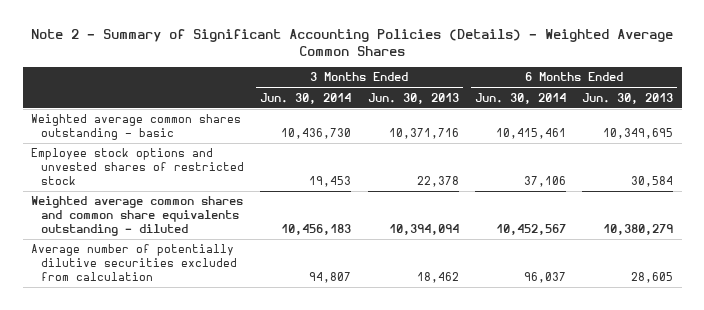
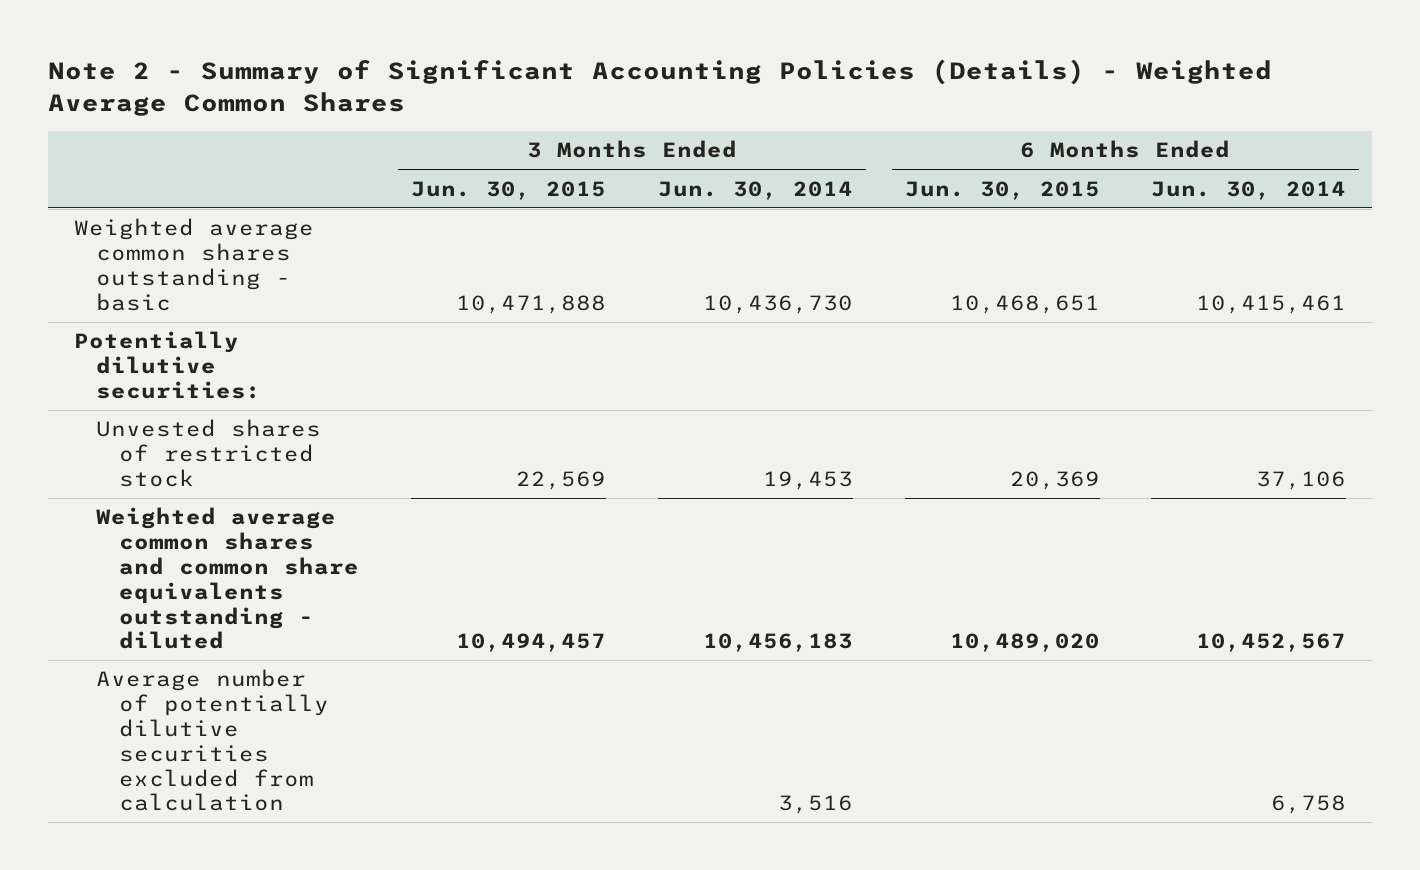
[367,92,459,104] Jun. 30, 2013 -> none
[582,92,674,104] Jun. 30, 2013 -> none
none -> [410,180,606,200] Jun. 30, 2015
none -> [904,180,1100,200] Jun. 30, 2015
none -> [73,331,262,399] Potentially dilutive securities:
[30,148,244,185] Employee stock options and unvested shares of restricted stock -> [96,419,322,487] Unvested shares of restricted stock
[309,271,352,283] 94,807 -> [777,795,853,815] 3,516
[523,271,566,283] 96,037 -> [1271,795,1347,815] 6,758

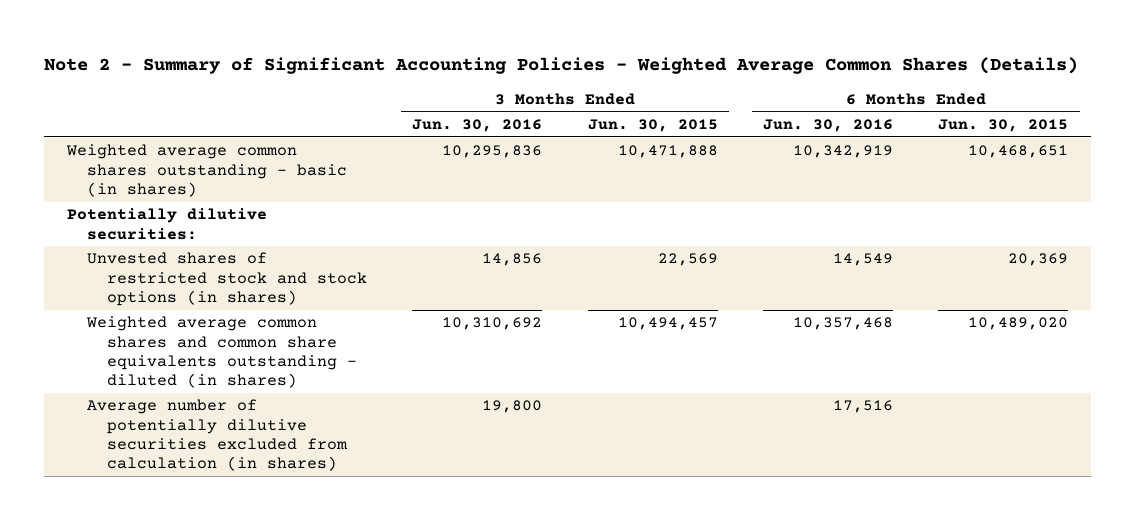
[47,59,1272,116] Note 2 - Summary of Significant Accounting Policies (Details) - Weighted Average Common Shares -> [44,57,1079,75] Note 2 - Summary of Significant Accounting Policies - Weighted Average Common Shares (Details)
[657,180,853,200] Jun. 30, 2014 -> none
[1151,180,1347,200] Jun. 30, 2014 -> none
none -> [412,119,543,133] Jun. 30, 2016
none -> [762,119,893,133] Jun. 30, 2016
[73,218,314,311] Weighted average common shares outstanding - basic -> [65,144,348,197] Weighted average common shares outstanding - basic (in shares)
[96,419,322,487] Unvested shares of restricted stock -> [87,252,368,306] Unvested shares of restricted stock and stock options (in shares)
[96,507,360,650] Weighted average common shares and common share equivalents outstanding - diluted -> [86,316,358,389] Weighted average common shares and common share equivalents outstanding - diluted (in shares)
[96,669,330,812] Average number of potentially dilutive securities excluded from calculation -> [87,399,349,472] Average number of potentially dilutive securities excluded from calculation (in shares)

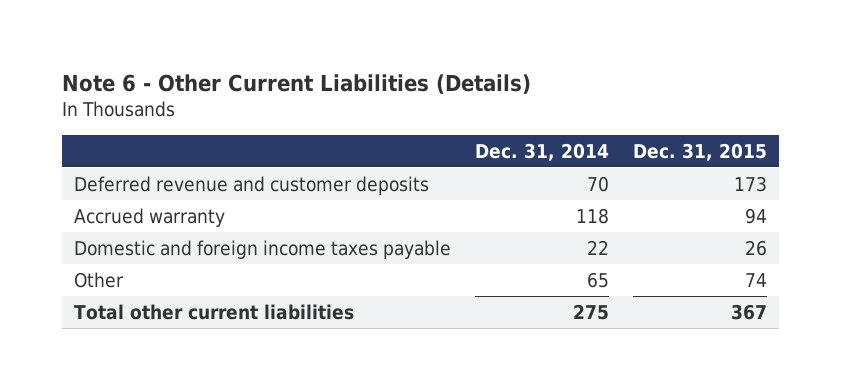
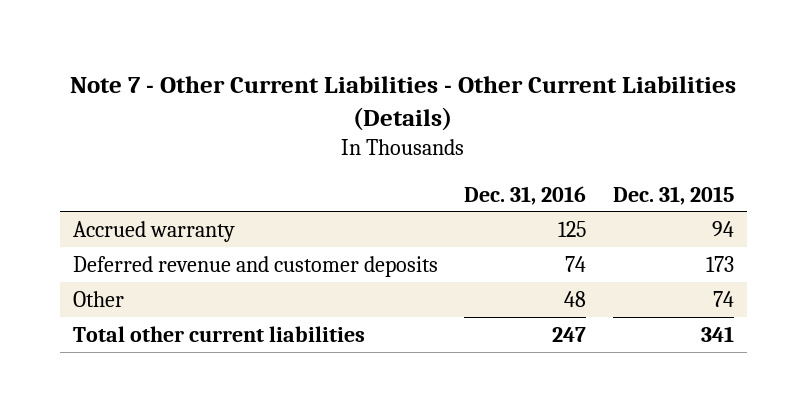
[61,74,531,95] Note 6 - Other Current Liabilities (Details) -> [70,75,737,132] Note 7 - Other Current Liabilities - Other Current Liabilities (Details)
[474,142,609,161] Dec. 31, 2014 -> none
none -> [464,185,587,205] Dec. 31, 2016
[73,239,451,259] Domestic and foreign income taxes payable -> none
[73,175,429,195] Deferred revenue and customer deposits -> [72,255,438,277] Deferred revenue and customer deposits
[730,303,767,320] 367 -> [701,325,735,342] 341

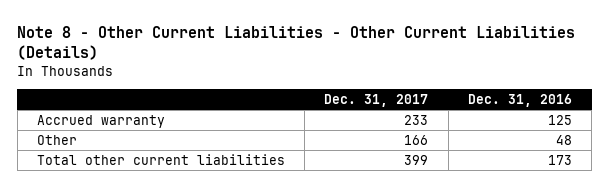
[70,75,737,132] Note 7 - Other Current Liabilities - Other Current Liabilities (Details) -> [17,25,576,61] Note 8 - Other Current Liabilities - Other Current Liabilities (Details)
[613,185,735,205] Dec. 31, 2015 -> none
none -> [324,93,429,107] Dec. 31, 2017
[72,255,438,277] Deferred revenue and customer deposits -> none
[552,326,587,342] 247 -> [547,154,572,165] 173

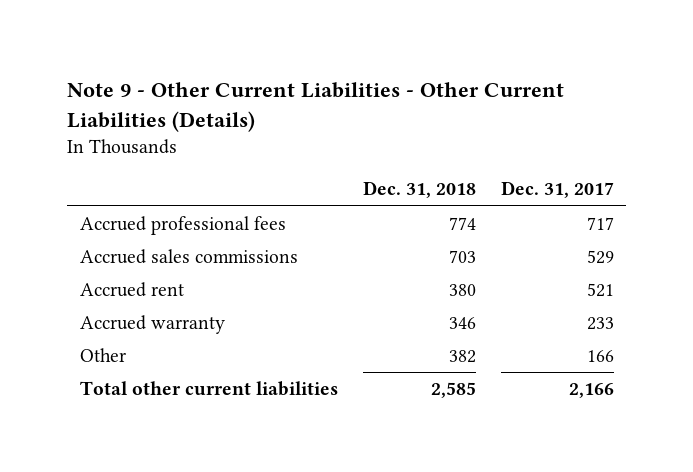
[17,25,576,61] Note 8 - Other Current Liabilities - Other Current Liabilities (Details) -> [67,82,565,133] Note 9 - Other Current Liabilities - Other Current Liabilities (Details)
[467,93,572,107] Dec. 31, 2016 -> none
none -> [362,181,476,199] Dec. 31, 2018
none -> [79,215,286,235] Accrued professional fees
none -> [79,248,298,264] Accrued sales commissions
none -> [79,281,184,297] Accrued rent
[404,154,429,165] 399 -> [568,382,614,398] 2,166

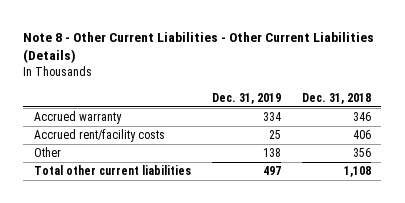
[67,82,565,133] Note 9 - Other Current Liabilities - Other Current Liabilities (Details) -> [23,31,375,64] Note 8 - Other Current Liabilities - Other Current Liabilities (Details)
[500,181,614,199] Dec. 31, 2017 -> none
none -> [211,92,281,104] Dec. 31, 2019
[79,215,286,235] Accrued professional fees -> none
[79,248,298,264] Accrued sales commissions -> none
[79,281,184,297] Accrued rent -> none
none -> [33,129,165,143] Accrued rent/facility costs
[448,349,476,363] 382 -> [352,148,371,158] 356
[430,381,476,398] 2,585 -> [343,166,371,178] 1,108

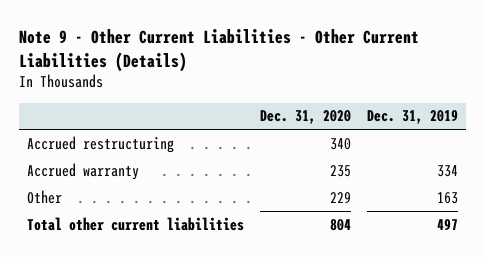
[23,31,375,64] Note 8 - Other Current Liabilities - Other Current Liabilities (Details) -> [18,28,419,72] Note 9 - Other Current Liabilities - Other Current Liabilities (Details)
[301,92,371,104] Dec. 31, 2018 -> none
none -> [259,110,351,125] Dec. 31, 2020
none -> [26,135,174,153] Accrued restructuring
[33,129,165,143] Accrued rent/facility costs -> none
[262,148,281,158] 138 -> [436,191,458,204] 163

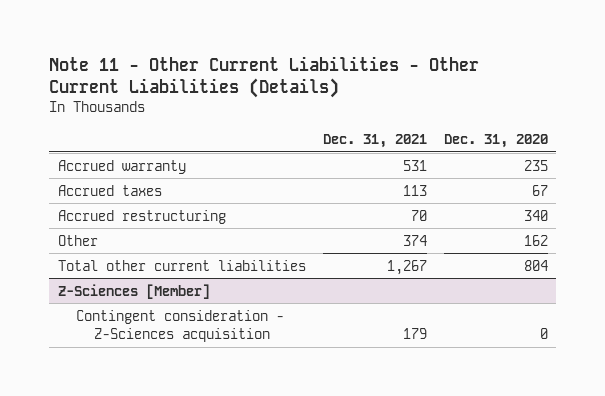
[18,28,419,72] Note 9 - Other Current Liabilities - Other Current Liabilities (Details) -> [49,56,480,99] Note 11 - Other Current Liabilities - Other Current Liabilities (Details)
[366,110,458,125] Dec. 31, 2019 -> none
none -> [322,134,427,149] Dec. 31, 2021
none -> [57,184,162,196] Accrued taxes
[26,135,174,153] Accrued restructuring -> [57,209,226,224] Accrued restructuring
[329,191,351,203] 229 -> [523,234,548,246] 162
none -> [57,283,210,299] Z-Sciences [Member]
none -> [75,309,284,342] Contingent consideration - Z-Sciences acquisition

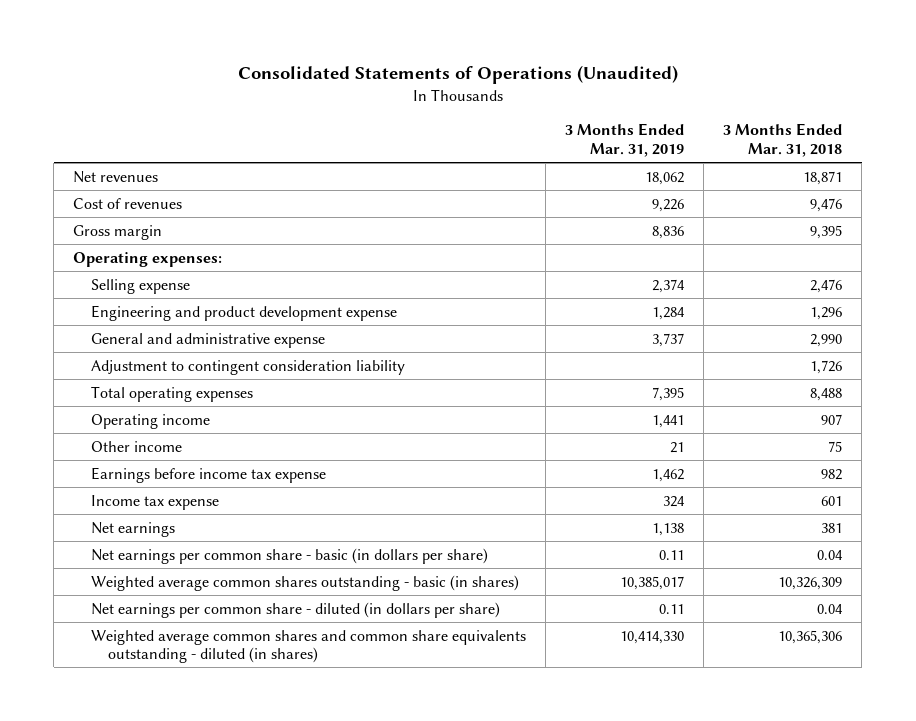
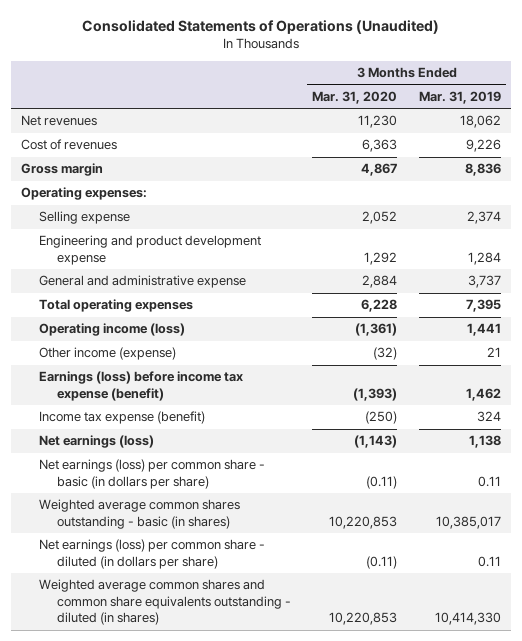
[723,123,843,157] 3 Months Ended Mar. 31, 2018 -> none
none -> [312,91,398,105] Mar. 31, 2020
[90,359,405,375] Adjustment to contingent consideration liability -> none
[90,413,210,429] Operating income -> [39,323,186,337] Operating income (loss)
[90,440,182,452] Other income -> [39,347,177,361] Other income (expense)
[90,466,326,483] Earnings before income tax expense -> [39,371,244,401] Earnings (loss) before income tax expense (benefit)
[90,494,219,510] Income tax expense -> [39,411,206,425] Income tax expense (benefit)
[90,521,175,537] Net earnings -> [39,435,155,449] Net earnings (loss)
[90,547,488,564] Net earnings per common share - basic (in dollars per share) -> [39,459,266,489] Net earnings (loss) per common share - basic (in dollars per share)
[90,601,500,618] Net earnings per common share - diluted (in dollars per share) -> [39,539,266,569] Net earnings (loss) per common share - diluted (in dollars per share)

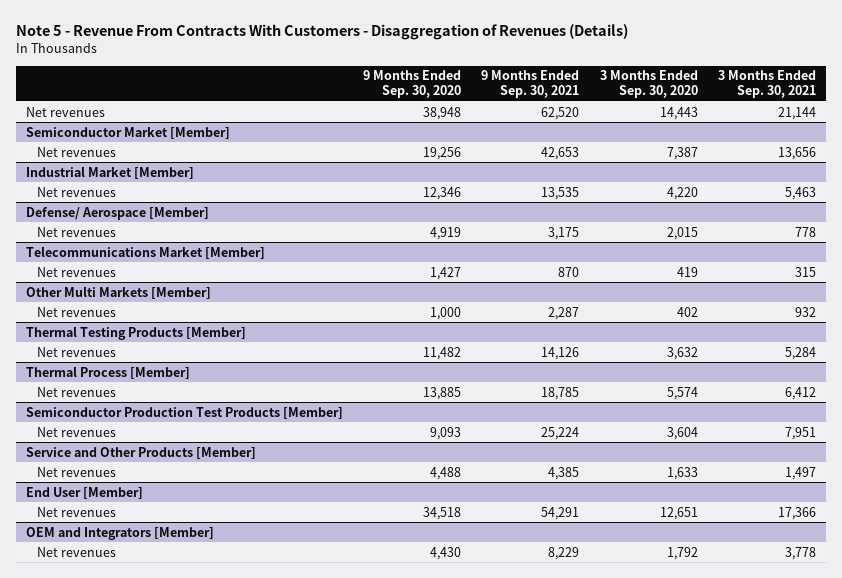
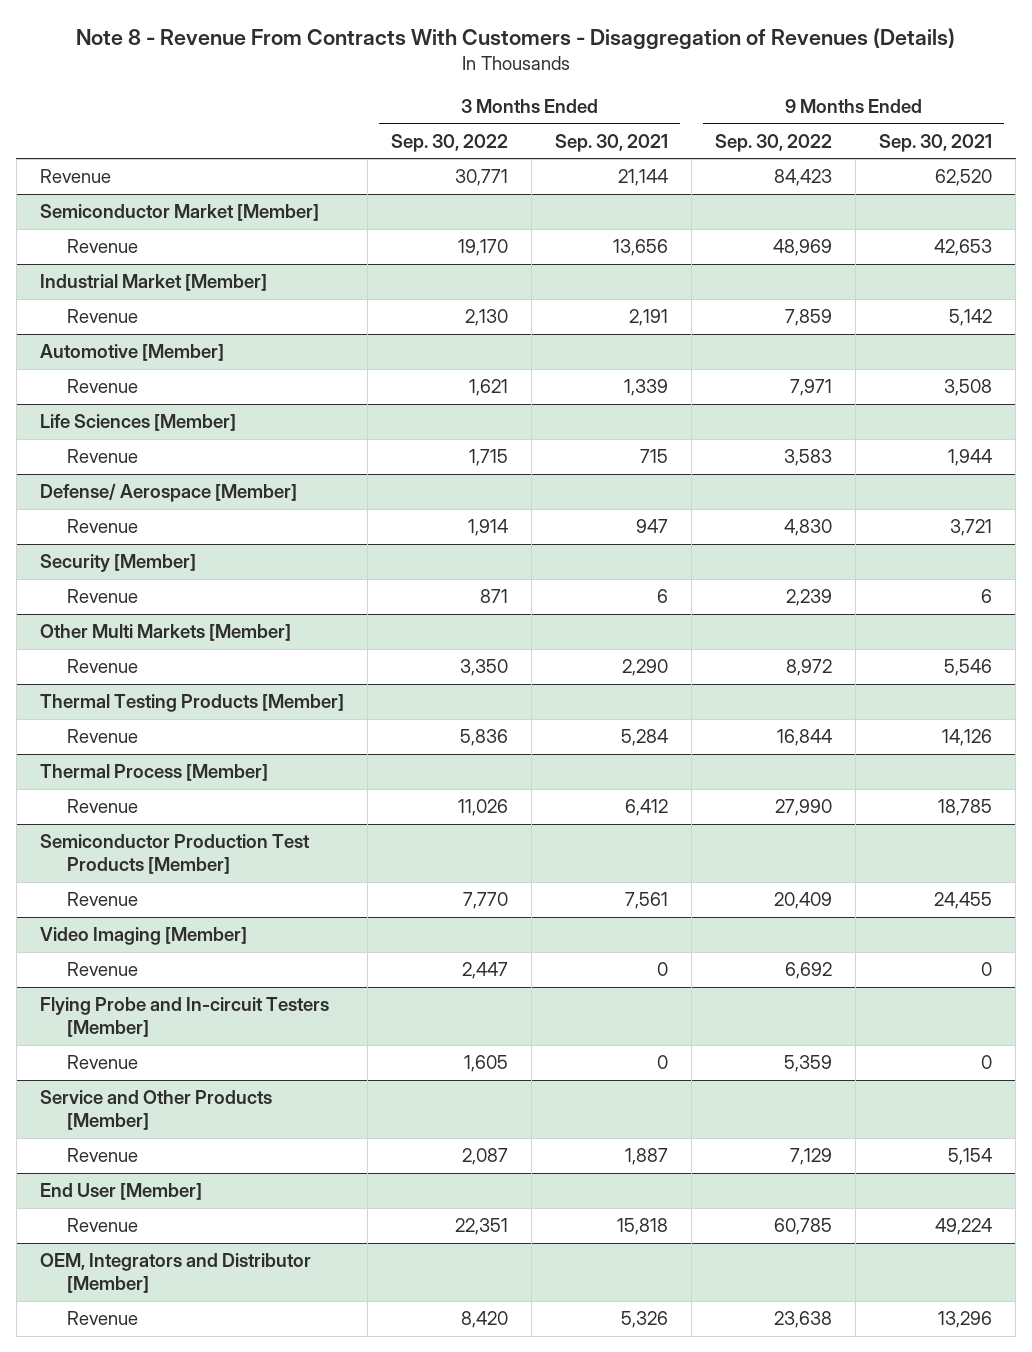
[16,23,629,40] Note 5 - Revenue From Contracts With Customers - Disaggregation of Revenues (Details) -> [76,28,956,51] Note 8 - Revenue From Contracts With Customers - Disaggregation of Revenues (Details)
[363,70,462,99] 9 Months Ended Sep. 30, 2020 -> none
[599,70,698,99] 3 Months Ended Sep. 30, 2020 -> none
none -> [390,133,508,152] Sep. 30, 2022
none -> [715,133,833,152] Sep. 30, 2022
[26,106,106,117] Net revenues -> [39,169,111,184] Revenue
[36,146,116,157] Net revenues -> [66,239,138,254] Revenue
[36,186,116,197] Net revenues -> none
none -> [66,309,138,324] Revenue
none -> [39,344,224,362] Automotive [Member]
none -> [66,379,138,394] Revenue
none -> [39,414,236,432] Life Sciences [Member]
none -> [66,449,138,464] Revenue
[36,226,116,237] Net revenues -> none
[26,245,266,259] Telecommunications Market [Member] -> none
[36,266,116,277] Net revenues -> none
none -> [66,519,138,534] Revenue
none -> [39,554,196,573] Security [Member]
none -> [66,589,138,604] Revenue
[36,306,116,317] Net revenues -> none
none -> [66,659,138,674] Revenue
[36,346,116,357] Net revenues -> [66,729,138,744] Revenue
[36,386,116,397] Net revenues -> [66,799,138,814] Revenue
[36,426,116,437] Net revenues -> none
none -> [66,892,138,907] Revenue
none -> [39,927,247,946] Video Imaging [Member]
none -> [66,962,138,977] Revenue
none -> [39,997,329,1038] Flying Probe and In-circuit Testers [Member]
none -> [66,1055,138,1070] Revenue
[36,466,116,477] Net revenues -> none
none -> [66,1148,138,1163] Revenue
[36,506,116,517] Net revenues -> none
[36,546,116,557] Net revenues -> none
none -> [66,1218,138,1233] Revenue
[26,526,215,540] OEM and Integrators [Member] -> [39,1253,311,1294] OEM, Integrators and Distributor [Member]
none -> [66,1311,138,1326] Revenue

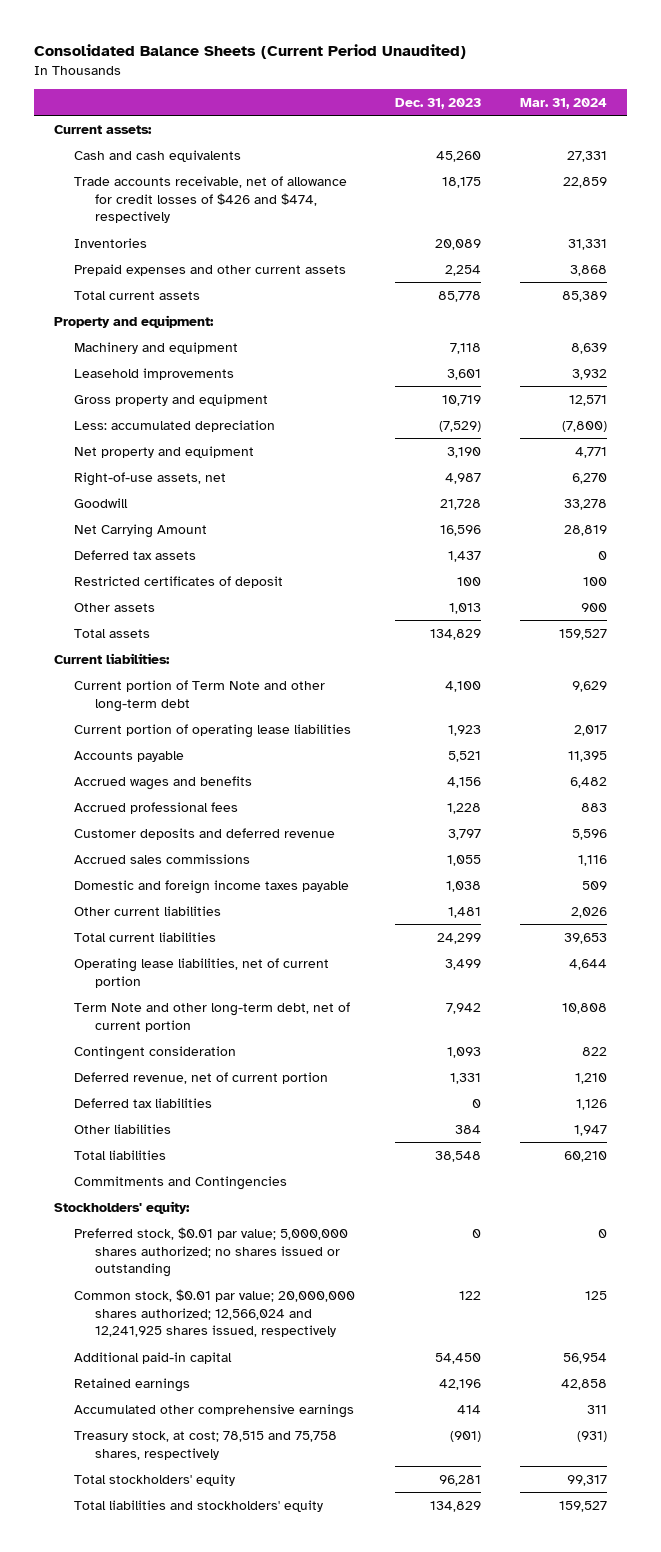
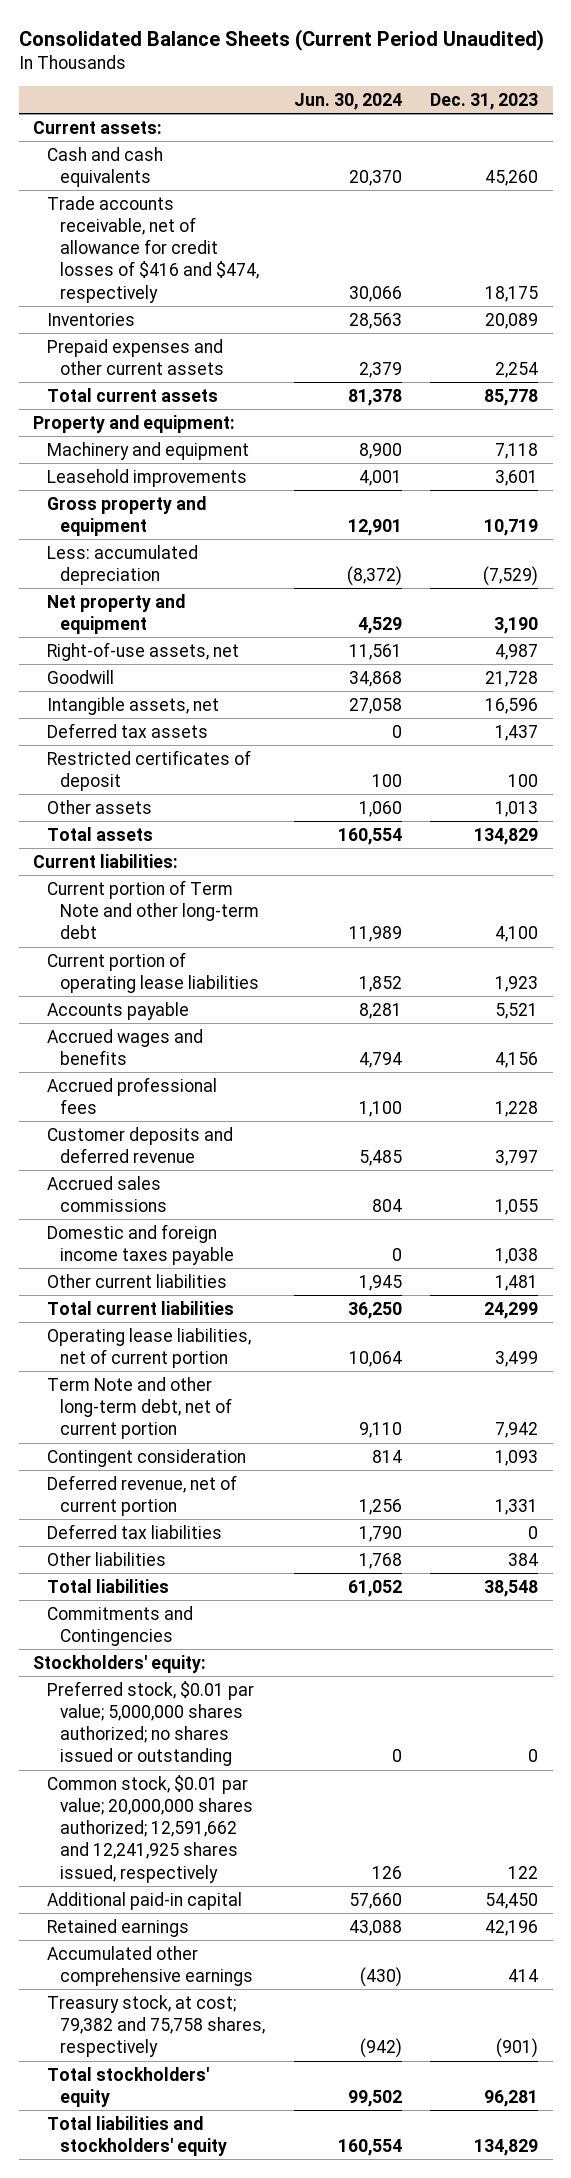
[520,97,608,109] Mar. 31, 2024 -> none
none -> [293,93,402,111] Jun. 30, 2024
[74,175,348,224] Trade accounts receivable, net of allowance for credit losses of $426 and $474, respectively -> [46,195,260,303] Trade accounts receivable, net of allowance for credit losses of $416 and $474, respectively
[74,523,208,538] Net Carrying Amount -> [46,696,219,715] Intangible assets, net
[74,1288,356,1338] Common stock, $0.01 par value; 20,000,000 shares authorized; 12,566,024 and 12,241,925 shares issued, respectively -> [46,1774,254,1883] Common stock, $0.01 par value; 20,000,000 shares authorized; 12,591,662 and 12,241,925 shares issued, respectively
[74,1430,338,1460] Treasury stock, at cost; 78,515 and 75,758 shares, respectively -> [46,1994,266,2058] Treasury stock, at cost; 79,382 and 75,758 shares, respectively

